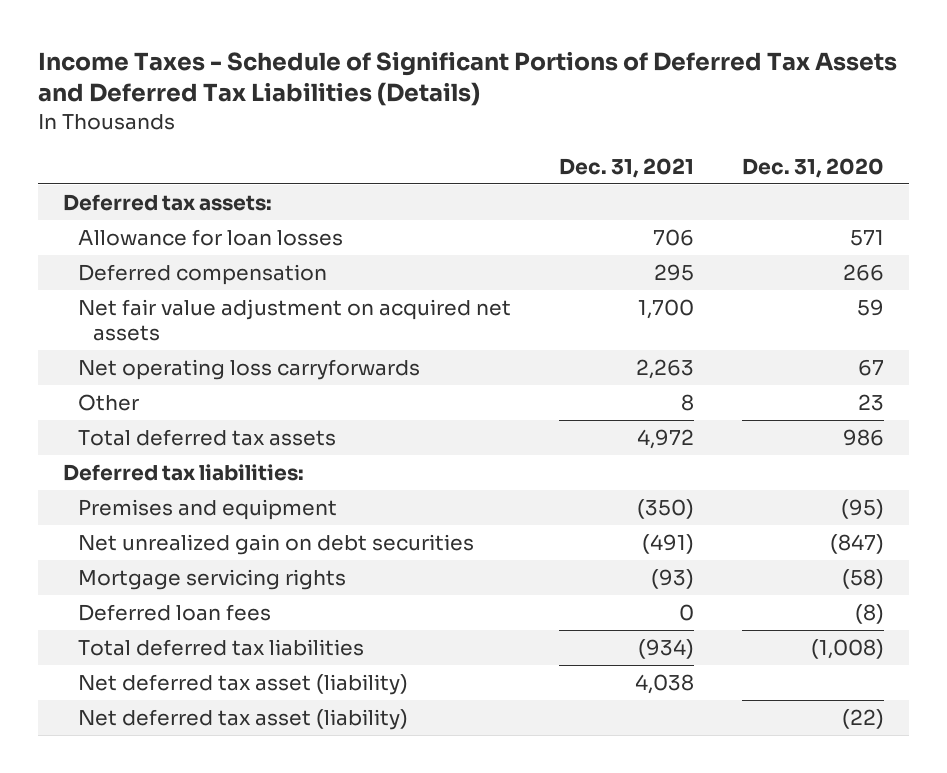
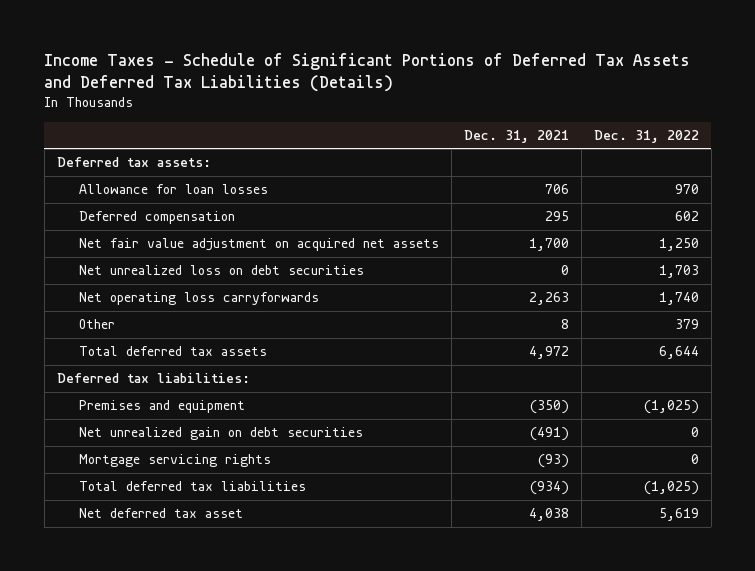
[742,157,885,178] Dec. 31, 2020 -> none
none -> [593,129,699,143] Dec. 31, 2022
none -> [79,265,365,276] Net unrealized loss on debt securities
[77,603,271,621] Deferred loan fees -> none
[77,708,408,730] Net deferred tax asset (liability) -> none
[77,673,408,695] Net deferred tax asset (liability) -> [79,508,244,519] Net deferred tax asset

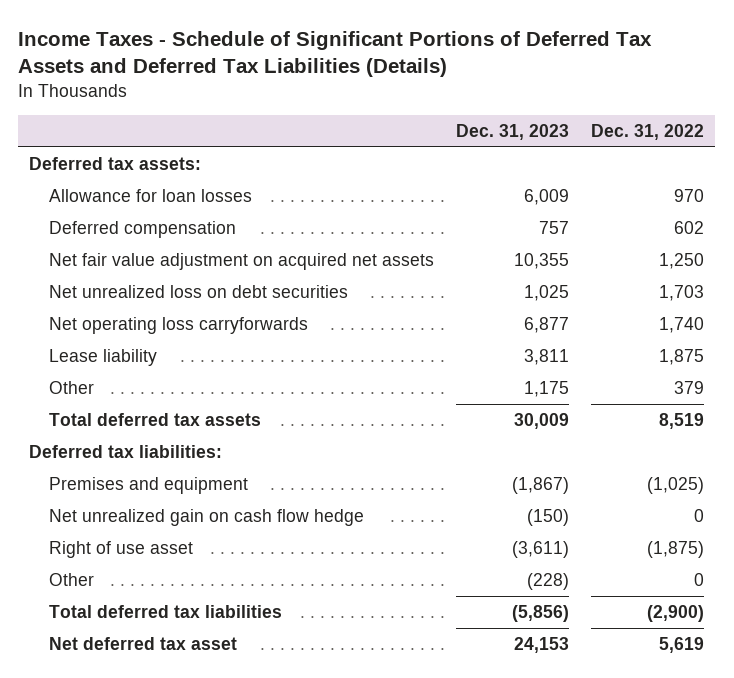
[463,129,569,143] Dec. 31, 2021 -> none
none -> [456,123,570,140] Dec. 31, 2023
none -> [49,348,158,366] Lease liability
[658,346,699,360] 6,644 -> [659,412,705,429] 8,519
[79,427,364,441] Net unrealized gain on debt securities -> none
[79,454,272,468] Mortgage servicing rights -> none
none -> [49,508,365,526] Net unrealized gain on cash flow hedge
none -> [49,540,194,558] Right of use asset
none -> [49,572,95,586] Other
[643,481,699,496] (1,025) -> [647,604,705,622] (2,900)

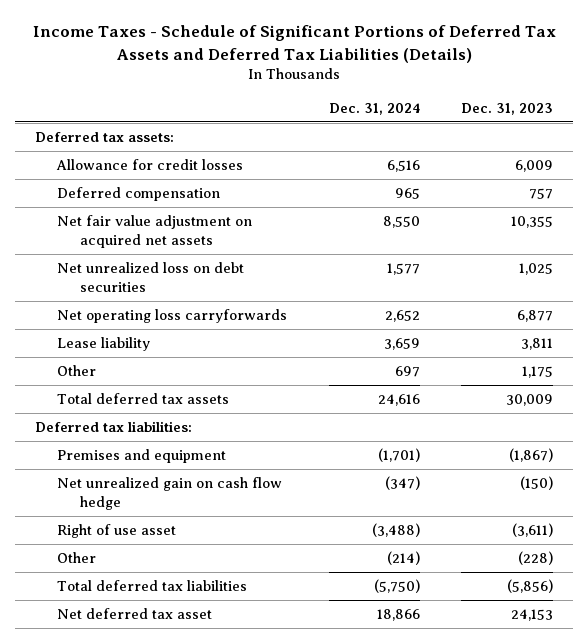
[591,123,705,140] Dec. 31, 2022 -> none
none -> [328,102,420,115] Dec. 31, 2024
[49,188,253,202] Allowance for loan losses -> [56,158,244,170] Allowance for credit losses

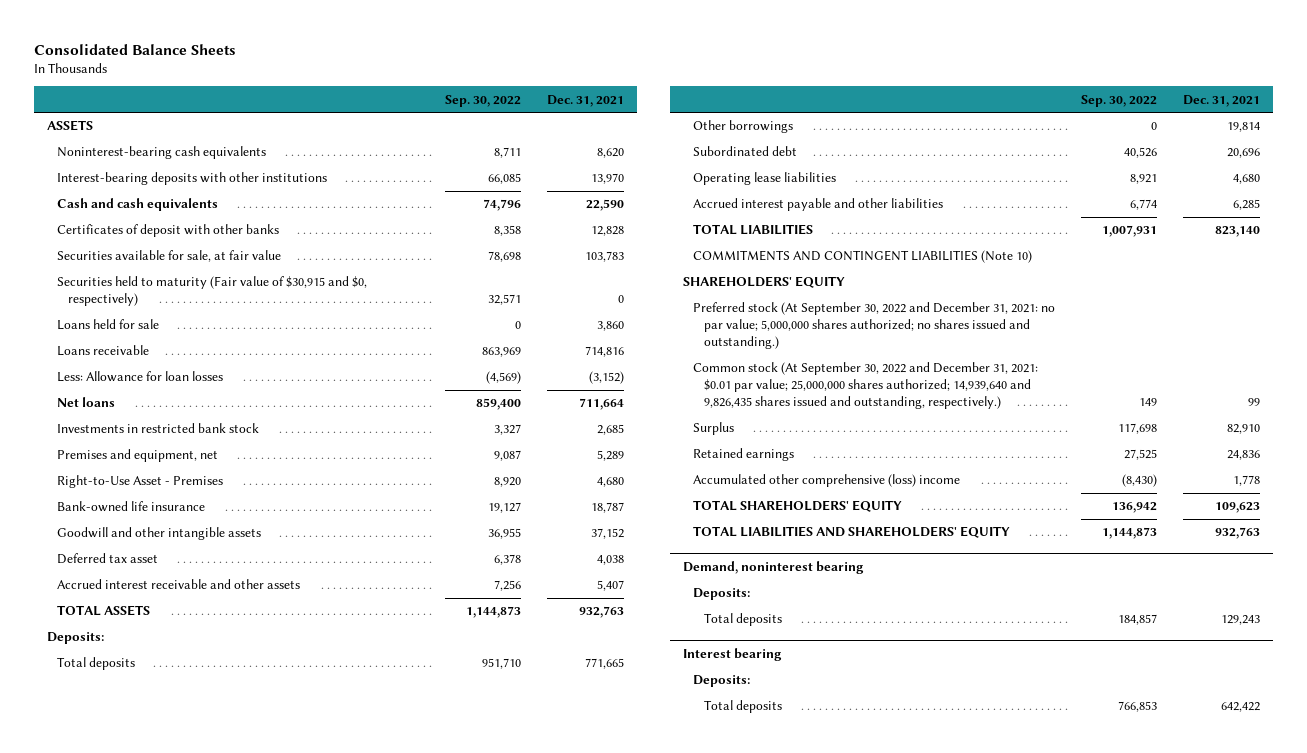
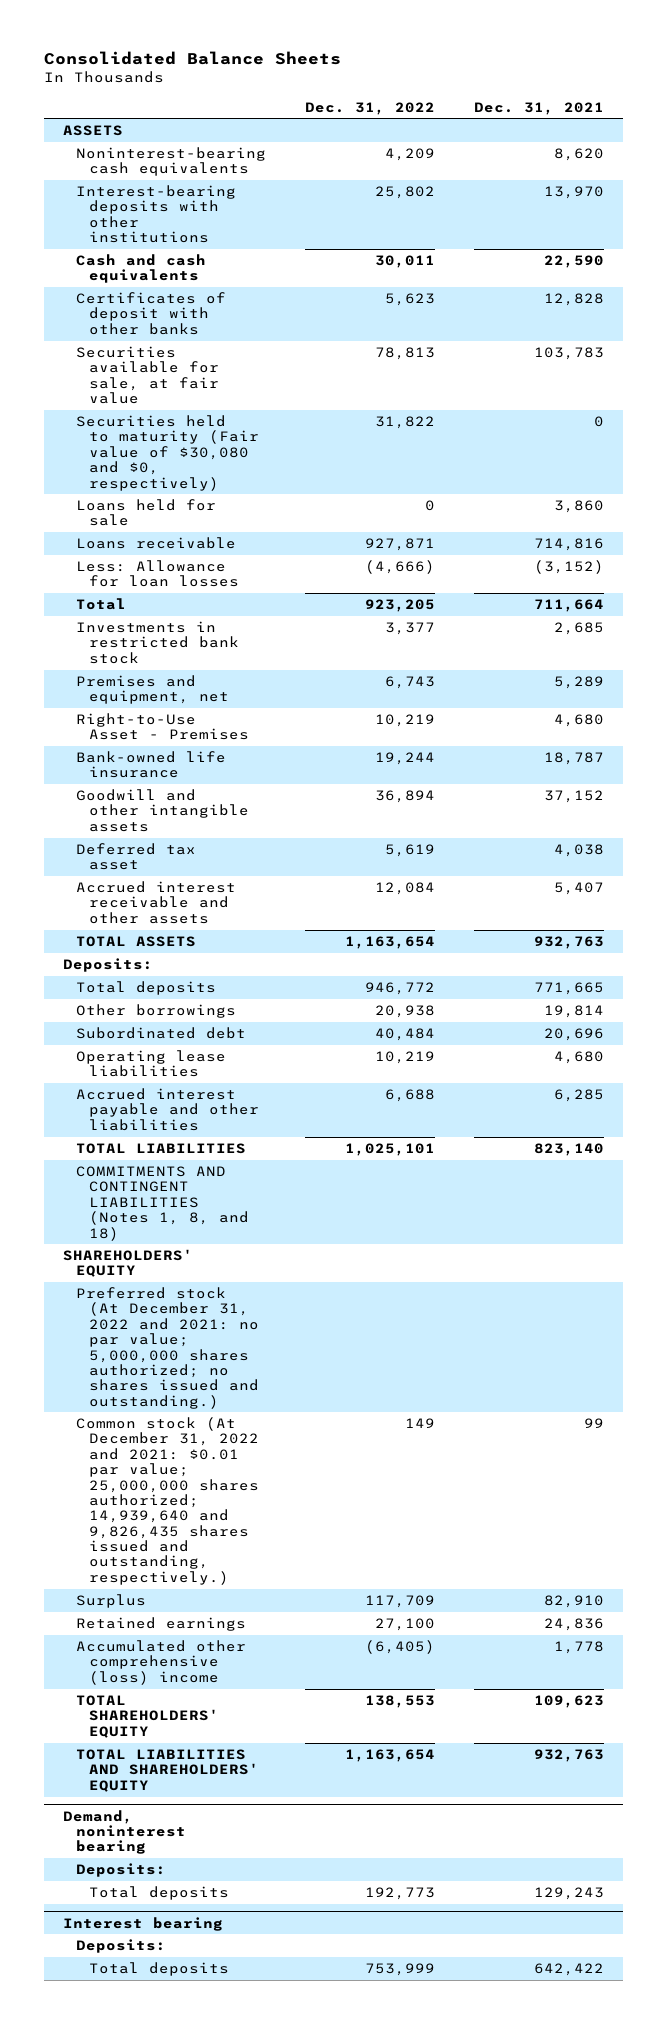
[445,94,522,107] Sep. 30, 2022 -> none
none -> [304,101,435,115] Dec. 31, 2022
[57,276,368,307] Securities held to maturity (Fair value of $30,915 and $0, respectively) -> [75,415,259,491] Securities held to maturity (Fair value of $30,080 and $0, respectively)
[57,397,116,408] Net loans -> [75,598,126,611] Total
[693,250,1033,264] COMMITMENTS AND CONTINGENT LIABILITIES (Note 10) -> [75,1166,249,1241] COMMITMENTS AND CONTINGENT LIABILITIES (Notes 1, 8, and 18)
[693,302,1056,349] Preferred stock (At September 30, 2022 and December 31, 2021: no par value; 5,000,000 shares authorized; no shares issued and outstanding.) -> [75,1287,259,1409] Preferred stock (At December 31, 2022 and 2021: no par value; 5,000,000 shares authorized; no shares issued and outstanding.)
[693,362,1039,409] Common stock (At September 30, 2022 and December 31, 2021: $0.01 par value; 25,000,000 shares authorized; 14,939,640 and 9,826,435 shares issued and outstanding, respectively.) -> [75,1417,259,1585] Common stock (At December 31, 2022 and 2021: $0.01 par value; 25,000,000 shares authorized; 14,939,640 and 9,826,435 shares issued and outstanding, respectively.)

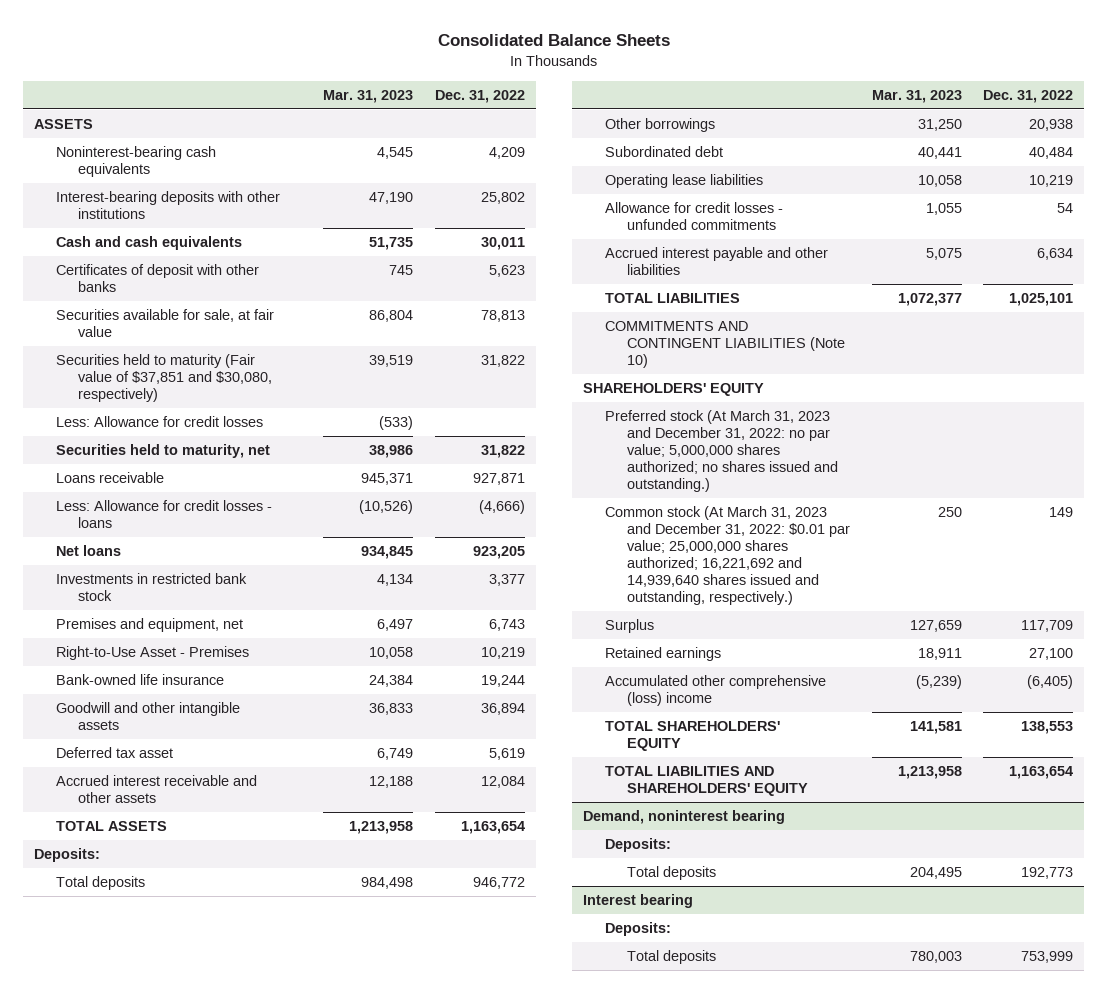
[473,101,604,115] Dec. 31, 2021 -> none
none -> [322,89,413,103] Mar. 31, 2023
[75,499,216,527] Loans held for sale -> none
[75,415,259,491] Securities held to maturity (Fair value of $30,080 and $0, respectively) -> [56,354,272,402] Securities held to maturity (Fair value of $37,851 and $30,080, respectively)
none -> [56,416,264,428] Less: Allowance for credit losses
none -> [56,444,271,459] Securities held to maturity, net
[75,560,239,588] Less: Allowance for loan losses -> [56,500,273,528] Less: Allowance for credit losses - loans
[75,598,126,611] Total -> [56,545,122,557] Net loans
none -> [604,202,783,230] Allowance for credit losses - unfunded commitments
[384,1089,435,1103] 6,688 -> [1037,248,1074,261] 6,634
[75,1166,249,1241] COMMITMENTS AND CONTINGENT LIABILITIES (Notes 1, 8, and 18) -> [604,321,845,368] COMMITMENTS AND CONTINGENT LIABILITIES (Note 10)
[75,1287,259,1409] Preferred stock (At December 31, 2022 and 2021: no par value; 5,000,000 shares authorized; no shares issued and outstanding.) -> [604,410,838,492] Preferred stock (At March 31, 2023 and December 31, 2022: no par value; 5,000,000 shares authorized; no shares issued and outstanding.)
[75,1417,259,1585] Common stock (At December 31, 2022 and 2021: $0.01 par value; 25,000,000 shares authorized; 14,939,640 and 9,826,435 shares issued and outstanding, respectively.) -> [604,506,850,605] Common stock (At March 31, 2023 and December 31, 2022: $0.01 par value; 25,000,000 shares authorized; 16,221,692 and 14,939,640 shares issued and outstanding, respectively.)

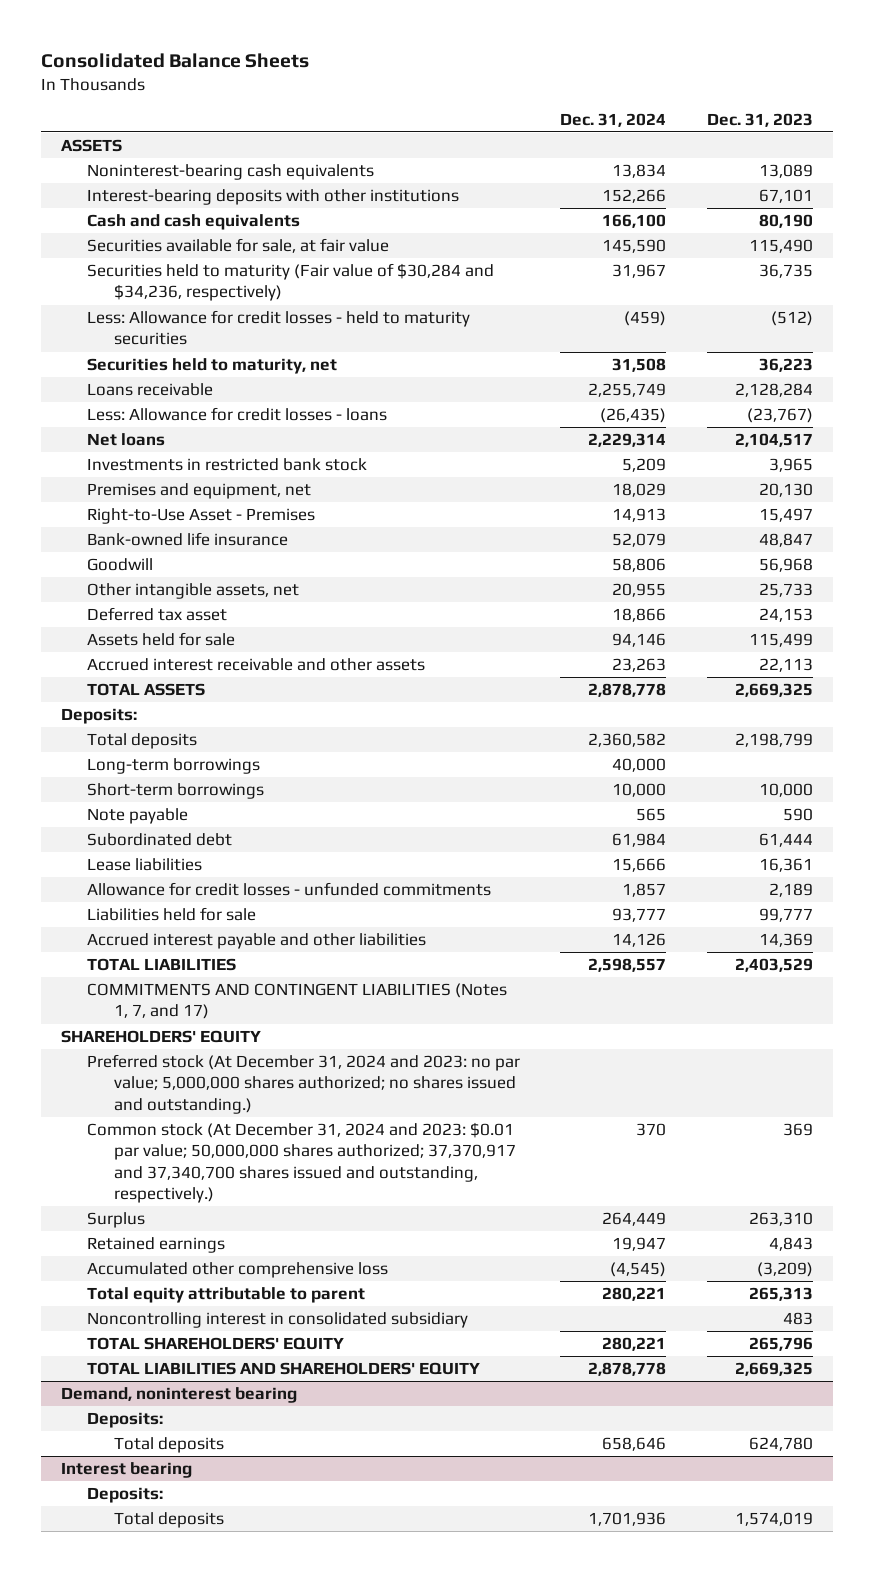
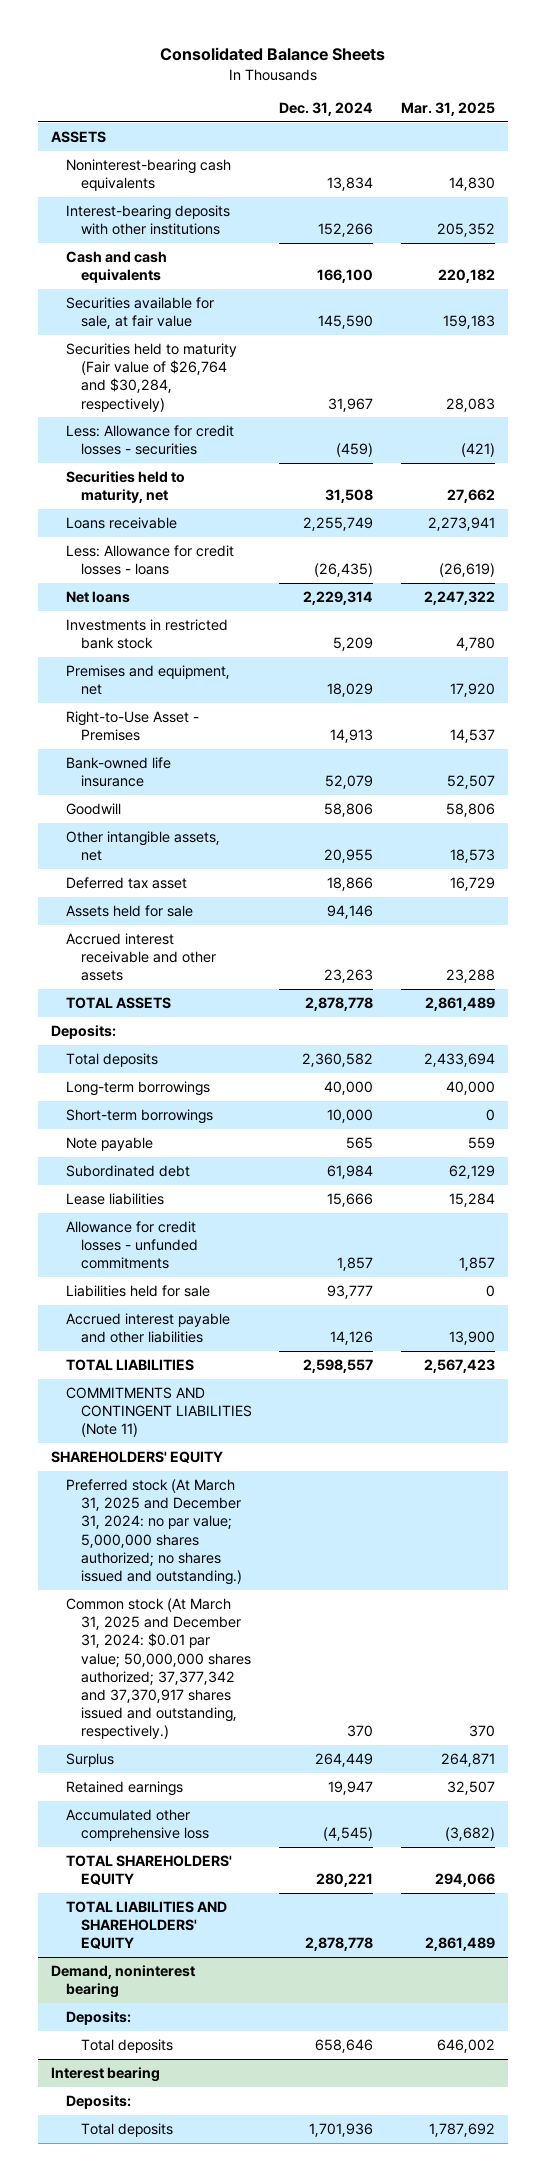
[706,112,813,127] Dec. 31, 2023 -> none
none -> [400,101,495,116] Mar. 31, 2025
[87,263,495,302] Securities held to maturity (Fair value of $30,284 and $34,236, respectively) -> [66,342,238,412] Securities held to maturity (Fair value of $26,764 and $30,284, respectively)
[87,310,471,346] Less: Allowance for credit losses - held to maturity securities -> [66,424,235,456] Less: Allowance for credit losses - securities
[87,983,508,1020] COMMITMENTS AND CONTINGENT LIABILITIES (Notes 1, 7, and 17) -> [66,1386,252,1438] COMMITMENTS AND CONTINGENT LIABILITIES (Note 11)
[87,1054,521,1114] Preferred stock (At December 31, 2024 and 2023: no par value; 5,000,000 shares authorized; no shares issued and outstanding.) -> [66,1478,242,1586] Preferred stock (At March 31, 2025 and December 31, 2024: no par value; 5,000,000 shares authorized; no shares issued and outstanding.)
[87,1122,516,1203] Common stock (At December 31, 2024 and 2023: $0.01 par value; 50,000,000 shares authorized; 37,370,917 and 37,340,700 shares issued and outstanding, respectively.) -> [66,1597,251,1740] Common stock (At March 31, 2025 and December 31, 2024: $0.01 par value; 50,000,000 shares authorized; 37,377,342 and 37,370,917 shares issued and outstanding, respectively.)
[87,1287,366,1304] Total equity attributable to parent -> none
[87,1312,469,1329] Noncontrolling interest in consolidated subsidiary -> none

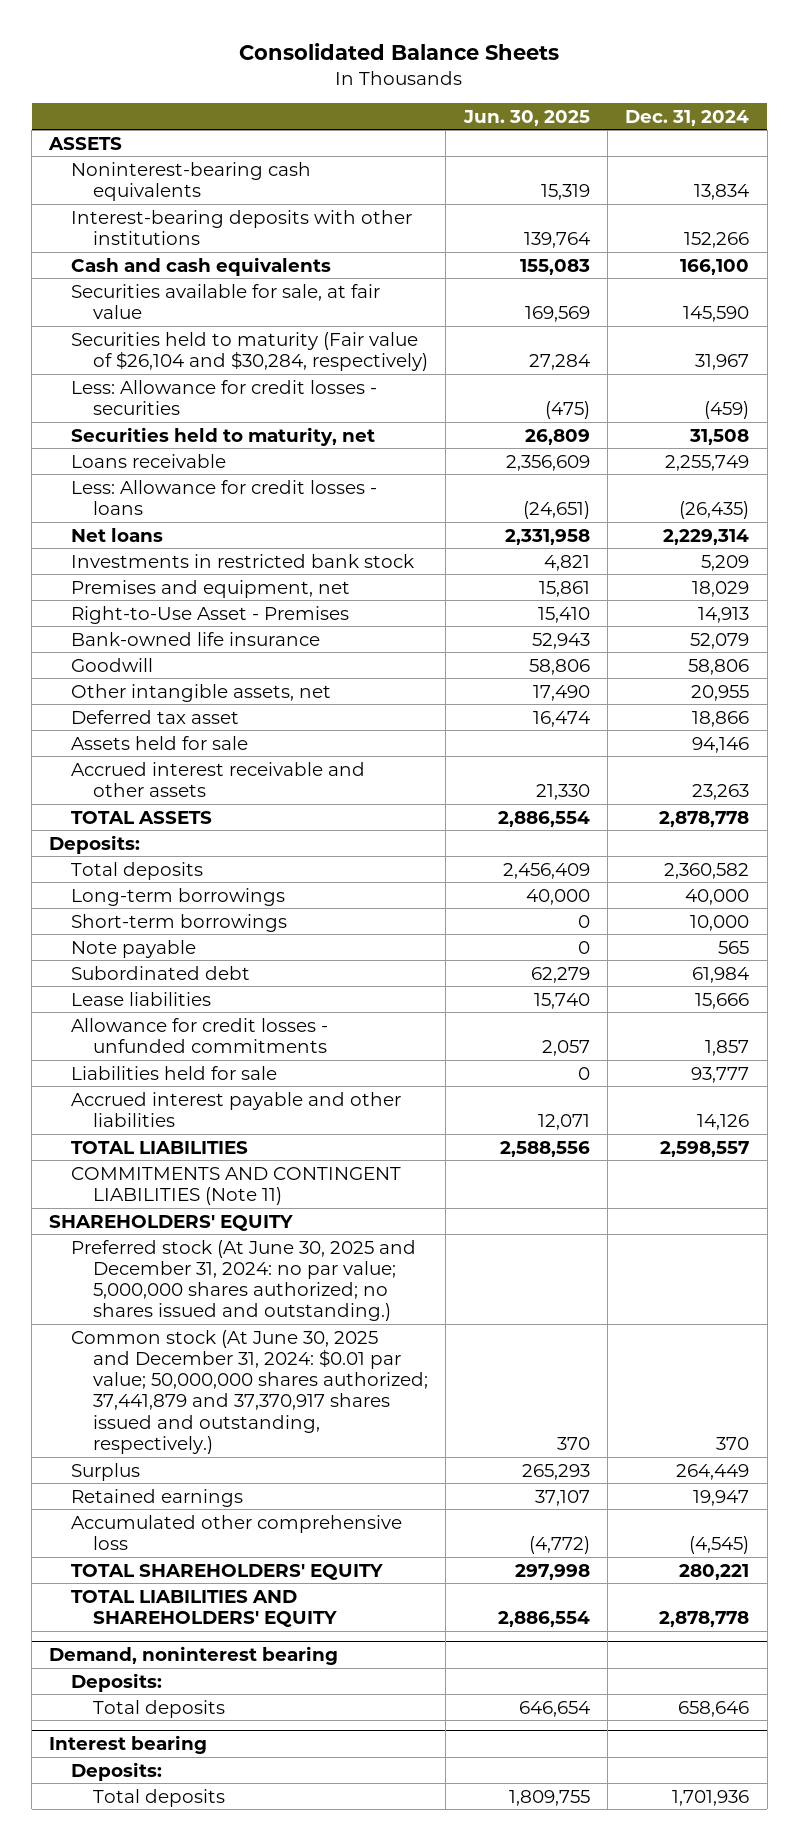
[400,101,495,116] Mar. 31, 2025 -> none
none -> [462,109,590,126] Jun. 30, 2025
[66,342,238,412] Securities held to maturity (Fair value of $26,764 and $30,284, respectively) -> [71,331,428,371] Securities held to maturity (Fair value of $26,104 and $30,284, respectively)
[66,1478,242,1586] Preferred stock (At March 31, 2025 and December 31, 2024: no par value; 5,000,000 shares authorized; no shares issued and outstanding.) -> [71,1239,417,1322] Preferred stock (At June 30, 2025 and December 31, 2024: no par value; 5,000,000 shares authorized; no shares issued and outstanding.)
[66,1597,251,1740] Common stock (At March 31, 2025 and December 31, 2024: $0.01 par value; 50,000,000 shares authorized; 37,377,342 and 37,370,917 shares issued and outstanding, respectively.) -> [71,1329,428,1454] Common stock (At June 30, 2025 and December 31, 2024: $0.01 par value; 50,000,000 shares authorized; 37,441,879 and 37,370,917 shares issued and outstanding, respectively.)

